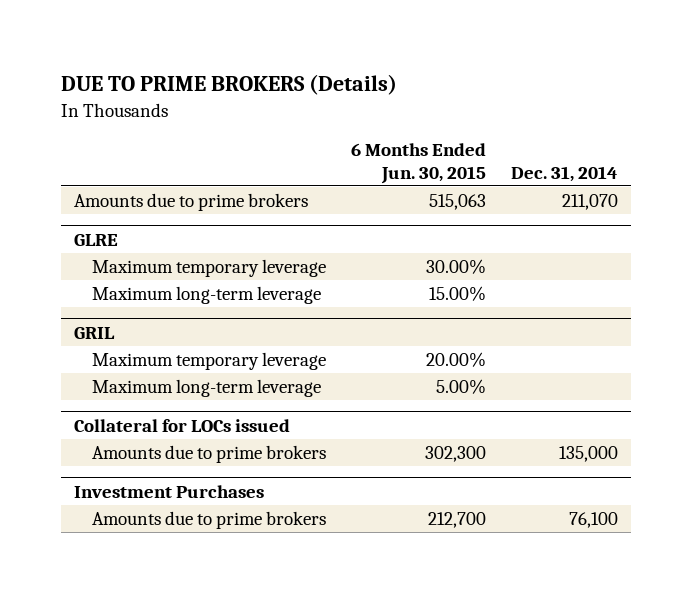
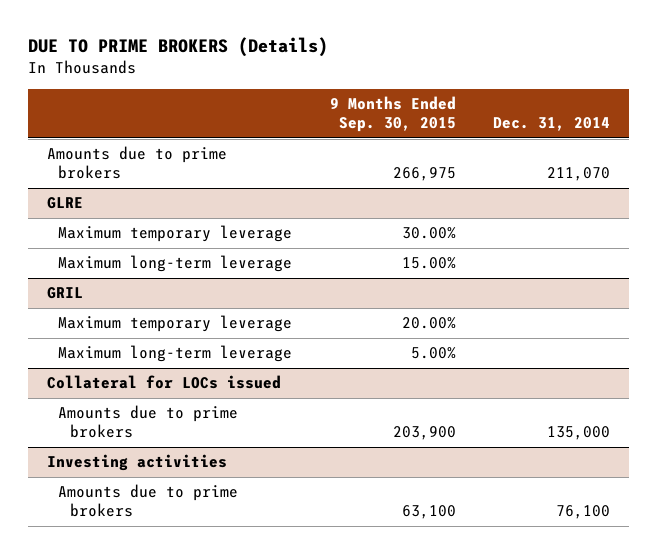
[351,142,487,184] 6 Months Ended Jun. 30, 2015 -> none
none -> [329,96,456,133] 9 Months Ended Sep. 30, 2015
[73,484,264,498] Investment Purchases -> [46,454,227,472] Investing activities

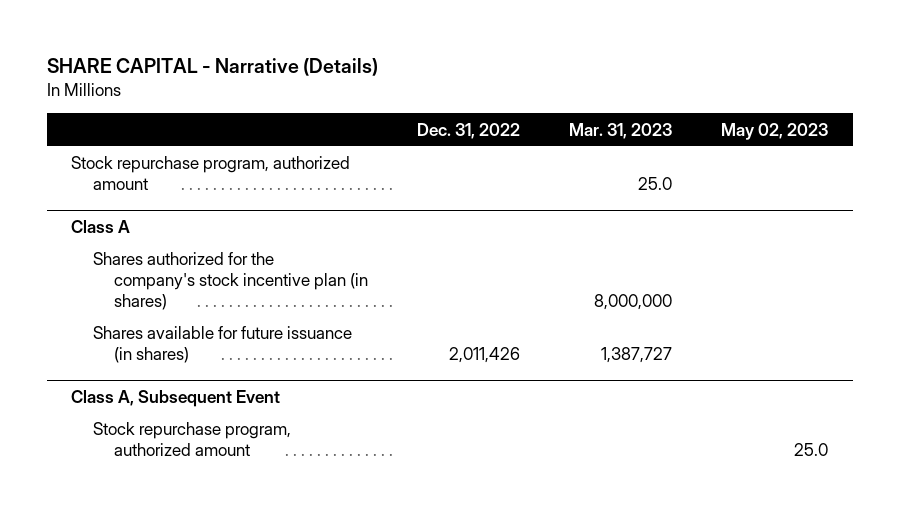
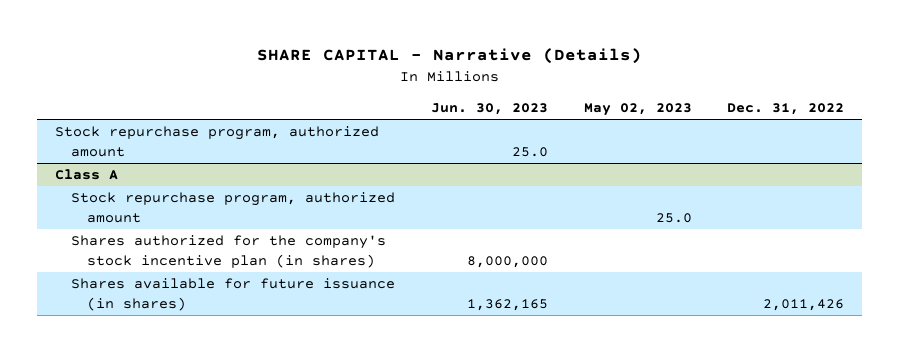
[569,122,673,139] Mar. 31, 2023 -> none
none -> [430,103,548,116] Jun. 30, 2023
none -> [70,192,395,223] Stock repurchase program, authorized amount
[71,389,281,407] Class A, Subsequent Event -> none
[92,422,291,457] Stock repurchase program, authorized amount -> none

